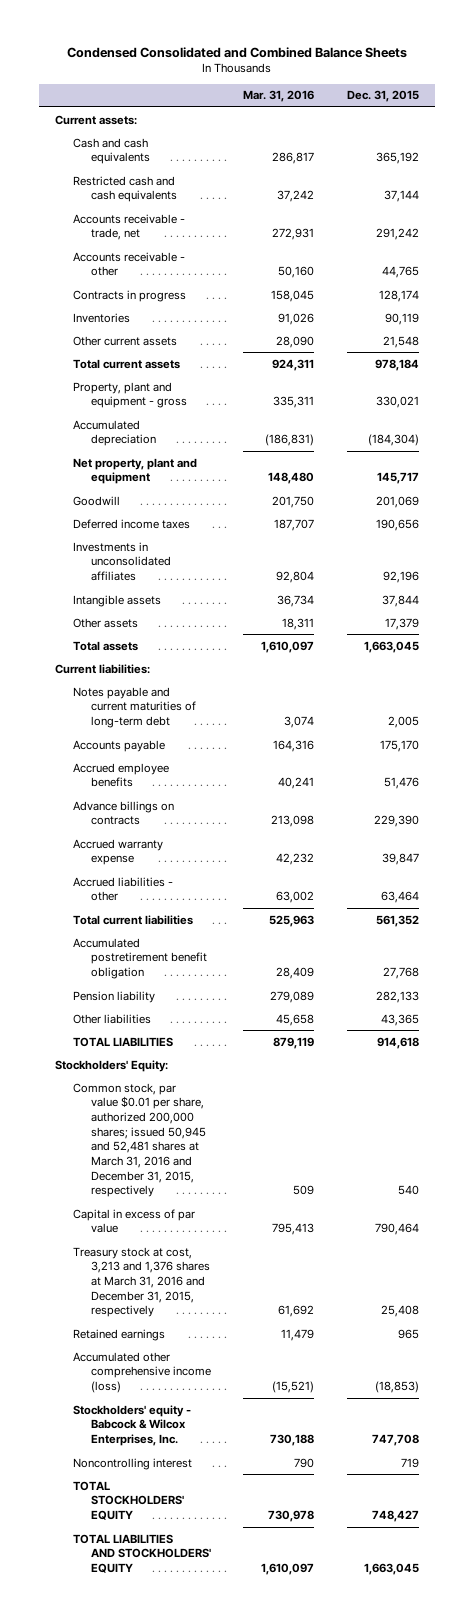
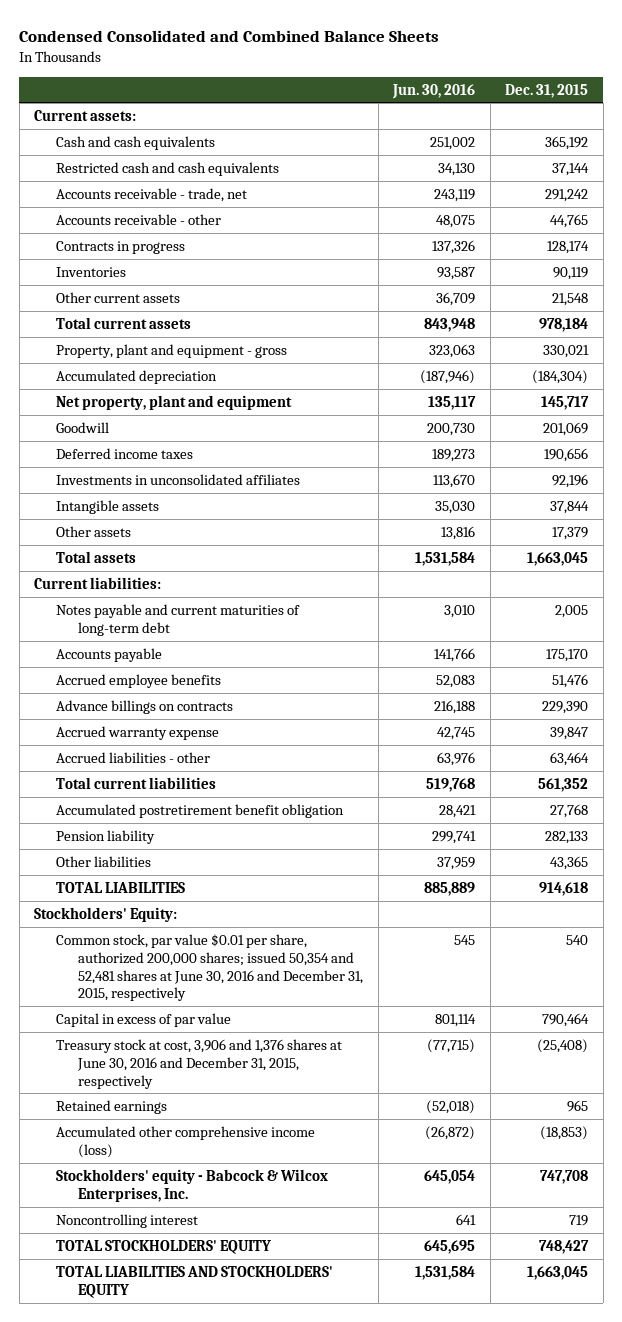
[243,90,315,103] Mar. 31, 2016 -> none
none -> [392,83,476,99] Jun. 30, 2016
[73,1082,207,1198] Common stock, par value $0.01 per share, authorized 200,000 shares; issued 50,945 and 52,481 shares at March 31, 2016 and December 31, 2015, respectively -> [56,933,364,1002] Common stock, par value $0.01 per share, authorized 200,000 shares; issued 50,354 and 52,481 shares at June 30, 2016 and December 31, 2015, respectively
[73,1246,211,1318] Treasury stock at cost, 3,213 and 1,376 shares at March 31, 2016 and December 31, 2015, respectively -> [56,1038,343,1089] Treasury stock at cost, 3,906 and 1,376 shares at June 30, 2016 and December 31, 2015, respectively
[380,1305,419,1318] 25,408 -> [537,1038,589,1053] (25,408)

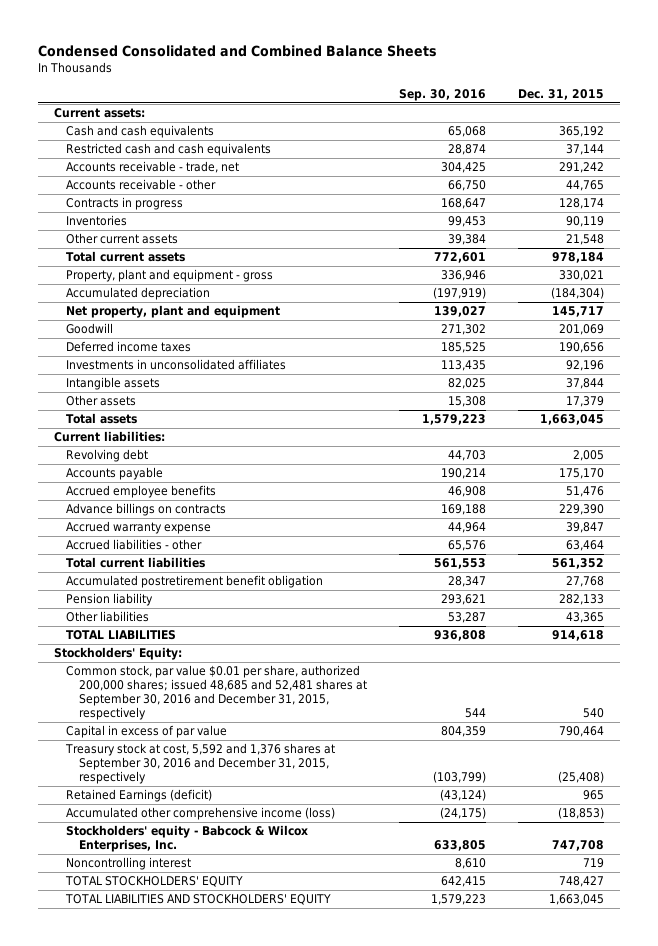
[392,83,476,99] Jun. 30, 2016 -> none
none -> [398,88,486,101] Sep. 30, 2016
[56,603,301,636] Notes payable and current maturities of long-term debt -> [66,449,149,463] Revolving debt
[56,933,364,1002] Common stock, par value $0.01 per share, authorized 200,000 shares; issued 50,354 and 52,481 shares at June 30, 2016 and December 31, 2015, respectively -> [66,665,367,720] Common stock, par value $0.01 per share, authorized 200,000 shares; issued 48,685 and 52,481 shares at September 30, 2016 and December 31, 2015, respectively
[56,1038,343,1089] Treasury stock at cost, 3,906 and 1,376 shares at June 30, 2016 and December 31, 2015, respectively -> [65,743,336,785] Treasury stock at cost, 5,592 and 1,376 shares at September 30, 2016 and December 31, 2015, respectively
[56,1099,168,1114] Retained earnings -> [66,789,213,803] Retained Earnings (deficit)

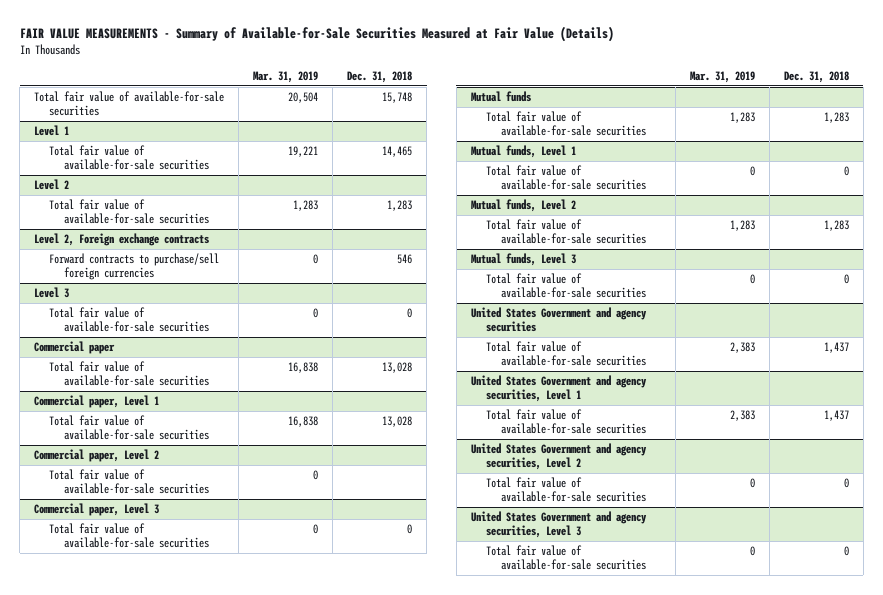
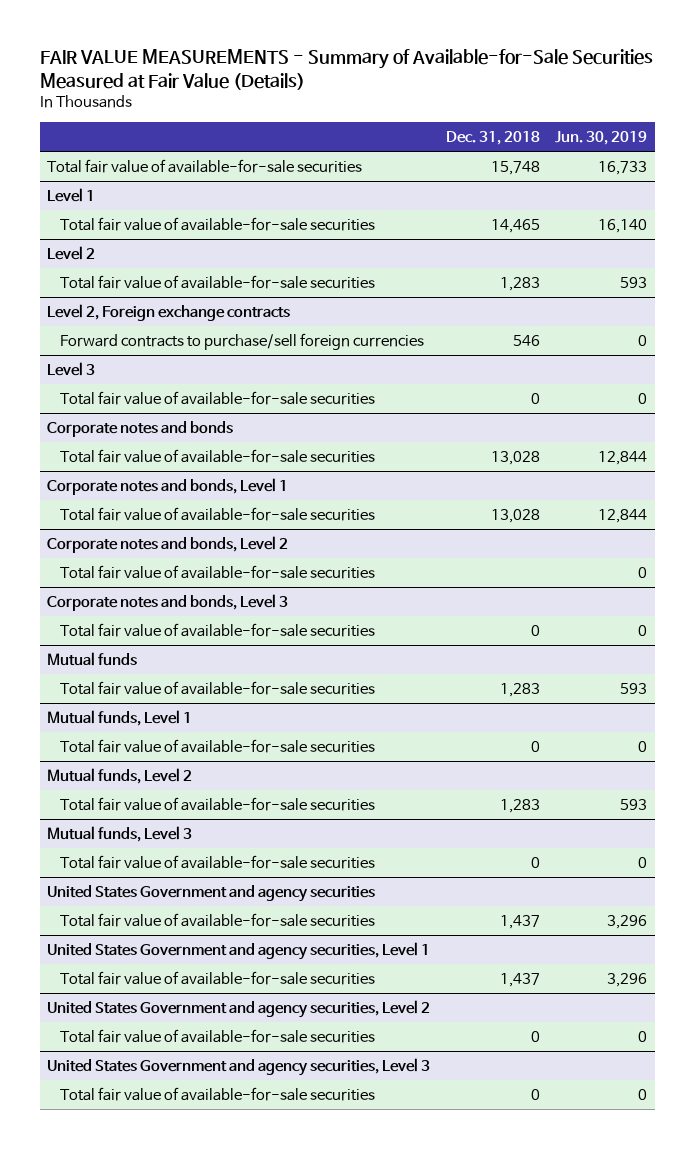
[253,70,319,83] Mar. 31, 2019 -> none
none -> [555,131,648,146] Jun. 30, 2019
[34,340,116,354] Commercial paper -> [47,421,234,438] Corporate notes and bonds
[34,394,160,408] Commercial paper, Level 1 -> none
none -> [47,478,289,496] Corporate notes and bonds, Level 1
[34,448,160,462] Commercial paper, Level 2 -> none
none -> [47,536,289,554] Corporate notes and bonds, Level 2
[34,502,160,516] Commercial paper, Level 3 -> none
none -> [47,594,289,612] Corporate notes and bonds, Level 3

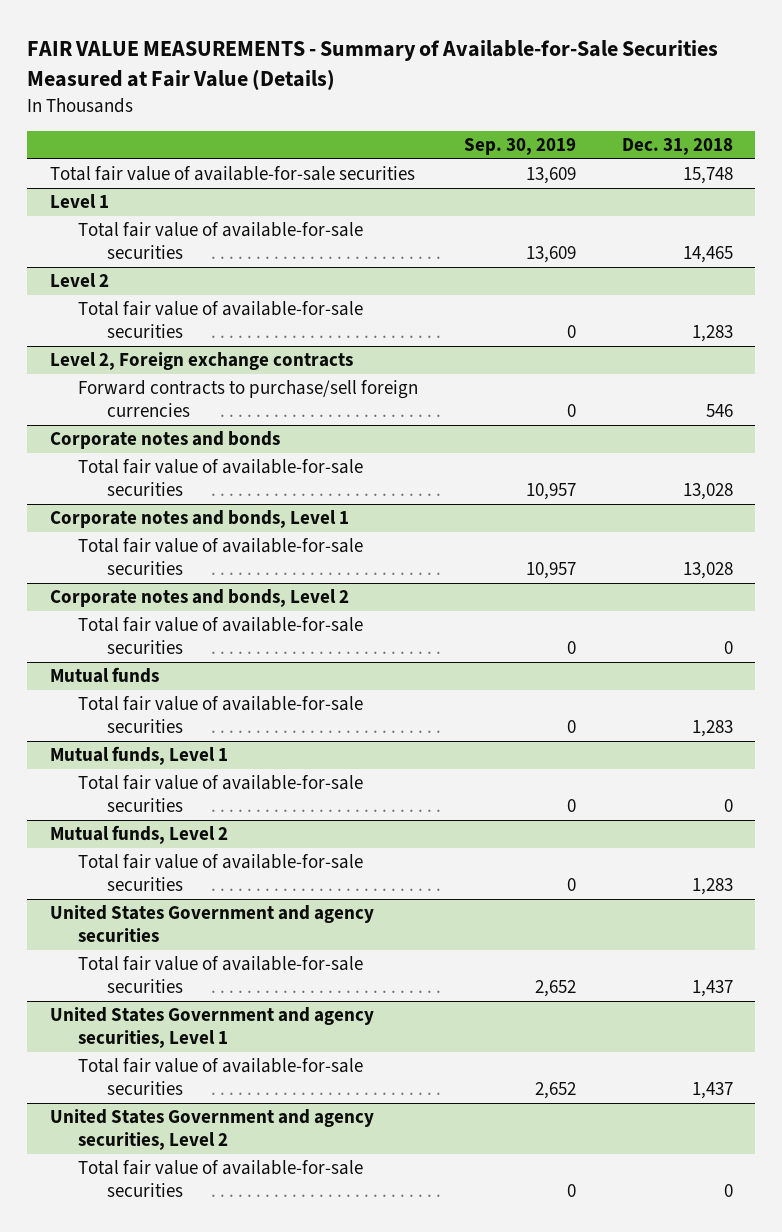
[555,131,648,146] Jun. 30, 2019 -> none
none -> [463,137,576,155] Sep. 30, 2019
[47,362,96,377] Level 3 -> none
[60,391,376,406] Total fair value of available-for-sale securities -> none
[60,565,376,580] Total fair value of available-for-sale securities -> none
[47,594,289,612] Corporate notes and bonds, Level 3 -> none
[47,826,193,843] Mutual funds, Level 3 -> none
[60,855,376,870] Total fair value of available-for-sale securities -> none
[47,1058,431,1077] United States Government and agency securities, Level 3 -> none
[60,1087,376,1102] Total fair value of available-for-sale securities -> none

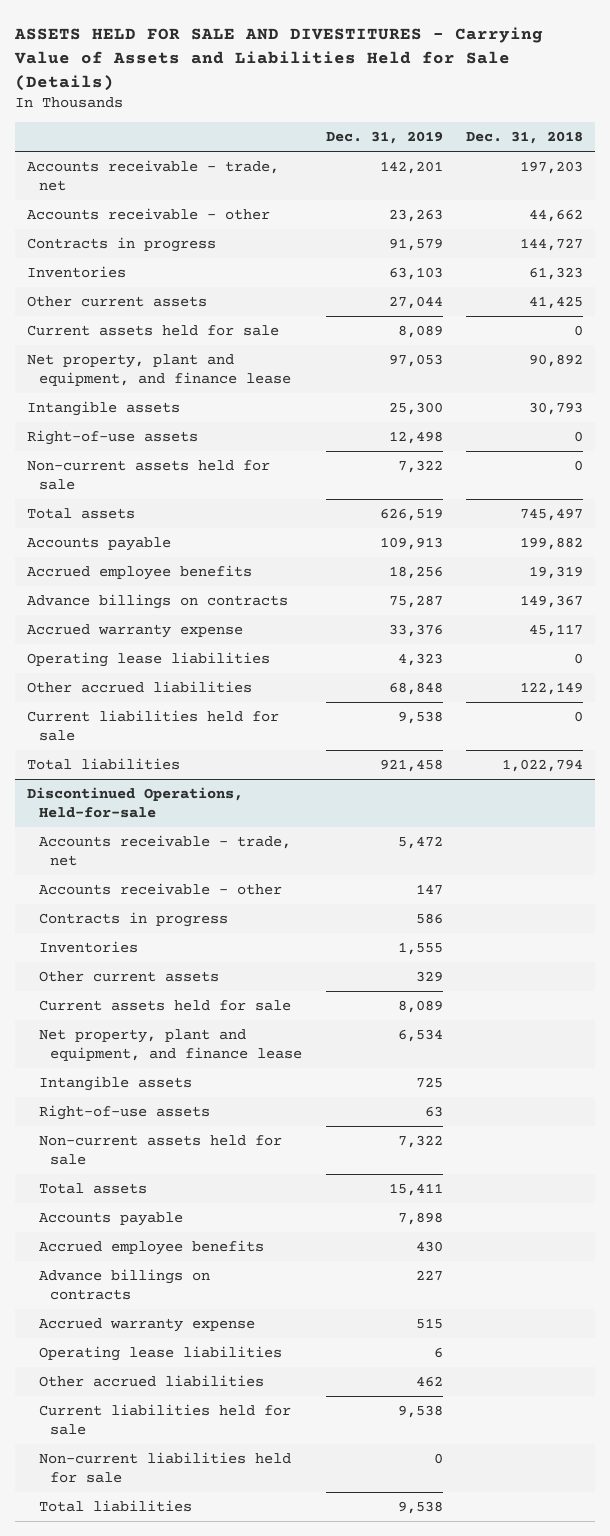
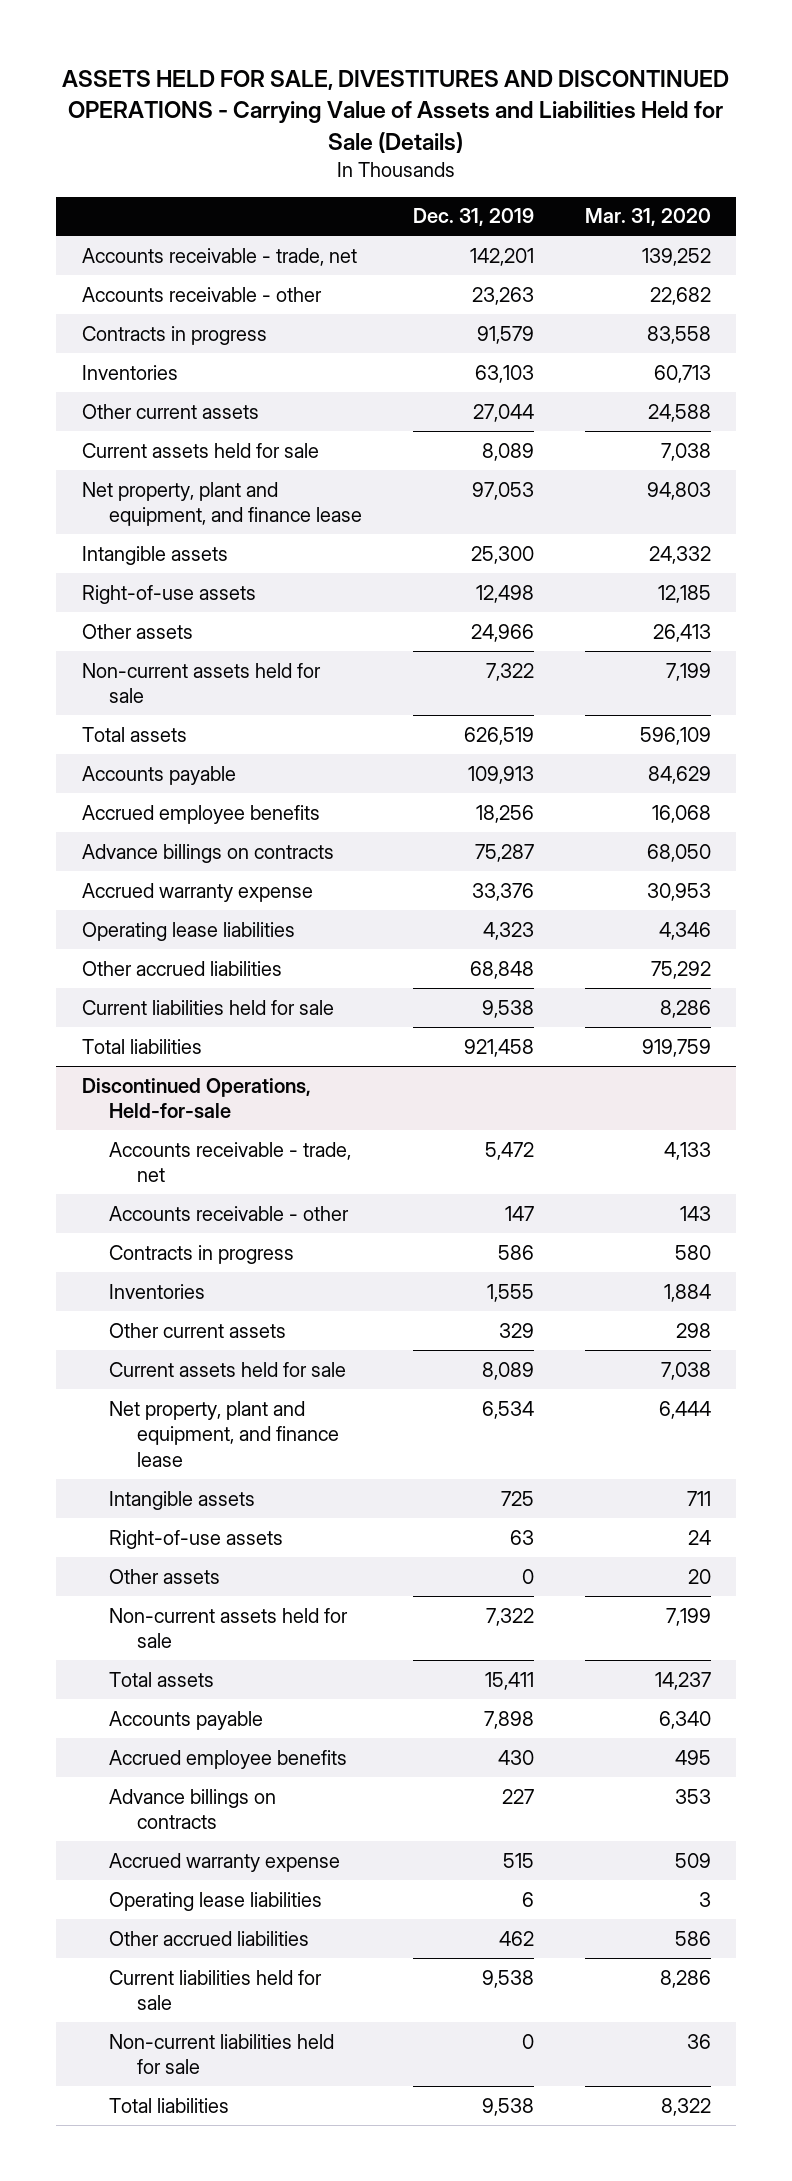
[14,27,544,91] ASSETS HELD FOR SALE AND DIVESTITURES - Carrying Value of Assets and Liabilities Held for Sale (Details) -> [62,70,730,153] ASSETS HELD FOR SALE, DIVESTITURES AND DISCONTINUED OPERATIONS - Carrying Value of Assets and Liabilities Held for Sale (Details)
[465,131,583,145] Dec. 31, 2018 -> none
none -> [584,208,711,227] Mar. 31, 2020
none -> [81,623,193,639] Other assets
none -> [109,1568,221,1584] Other assets

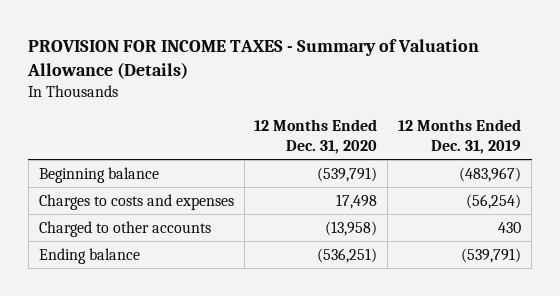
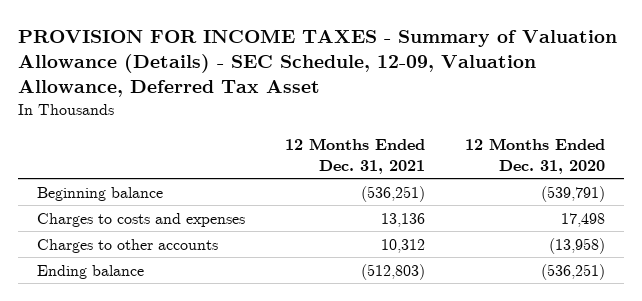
[27,39,480,80] PROVISION FOR INCOME TAXES - Summary of Valuation Allowance (Details) -> [17,28,617,98] PROVISION FOR INCOME TAXES - Summary of Valuation Allowance (Details) - SEC Schedule, 12-09, Valuation Allowance, Deferred Tax Asset
[398,119,522,154] 12 Months Ended Dec. 31, 2019 -> none
none -> [284,138,425,174] 12 Months Ended Dec. 31, 2021
[38,220,211,237] Charged to other accounts -> [37,238,219,253] Charges to other accounts

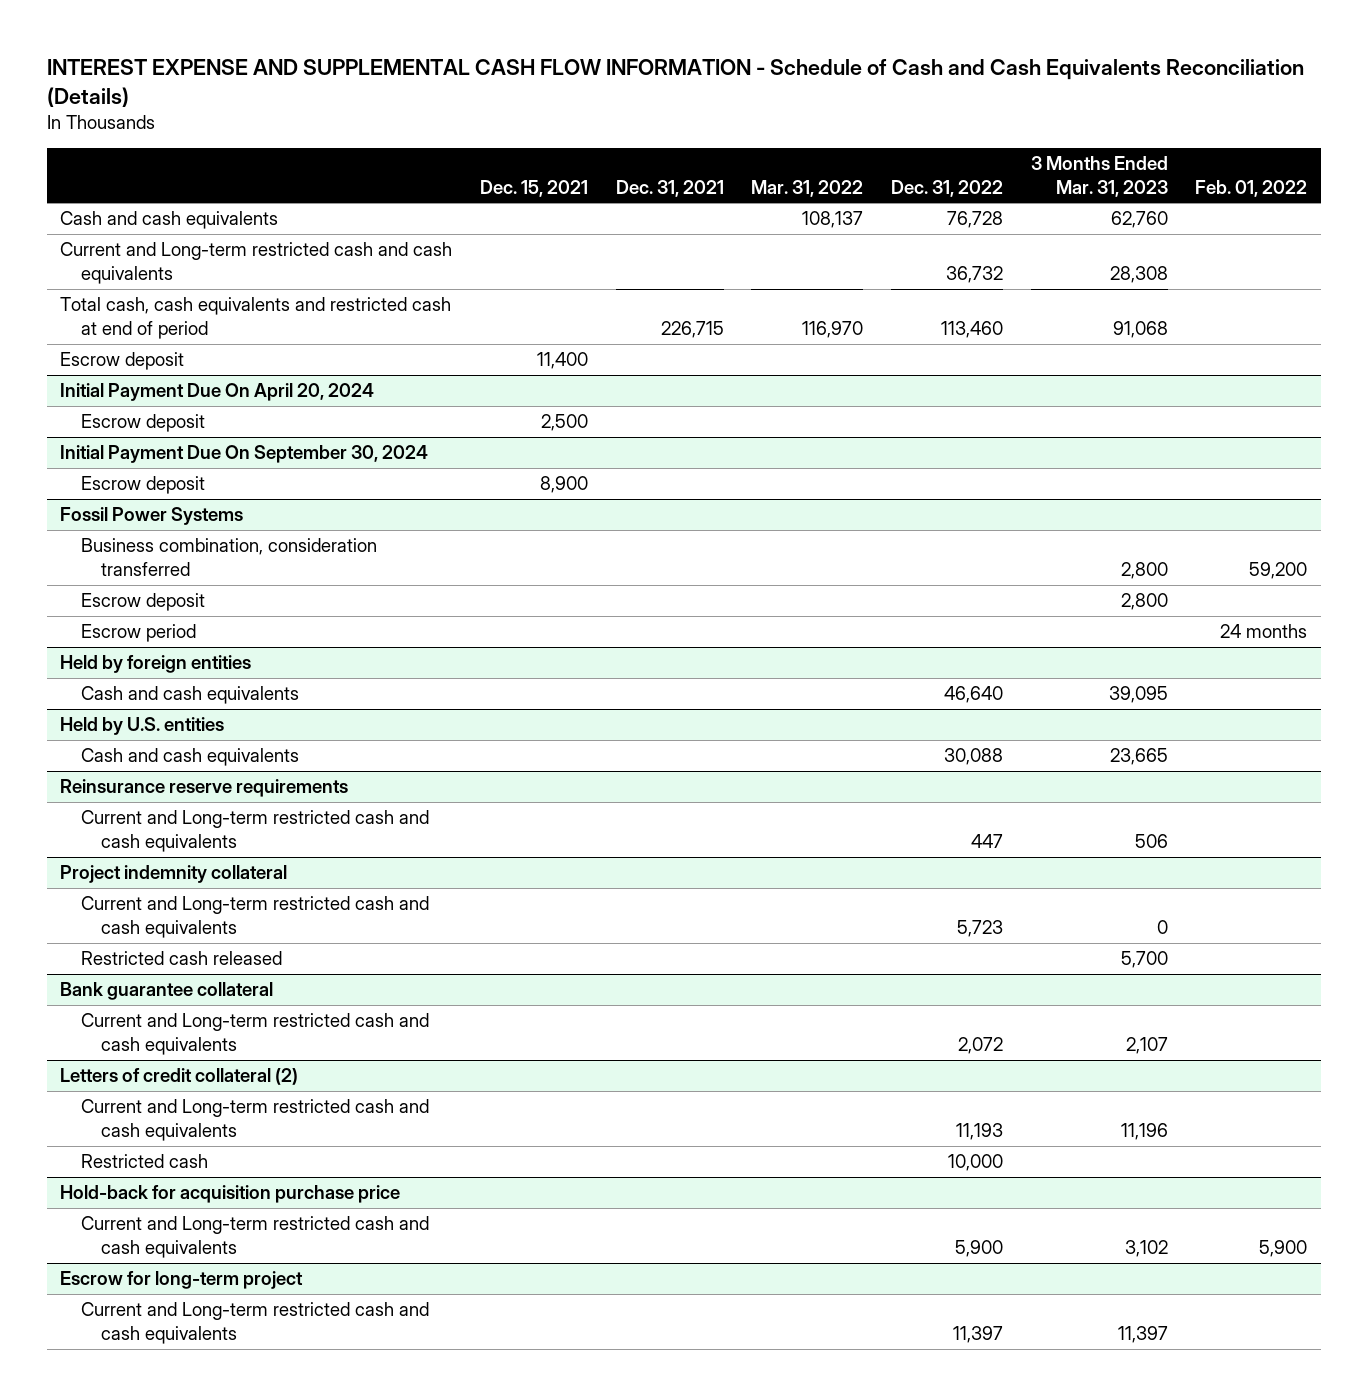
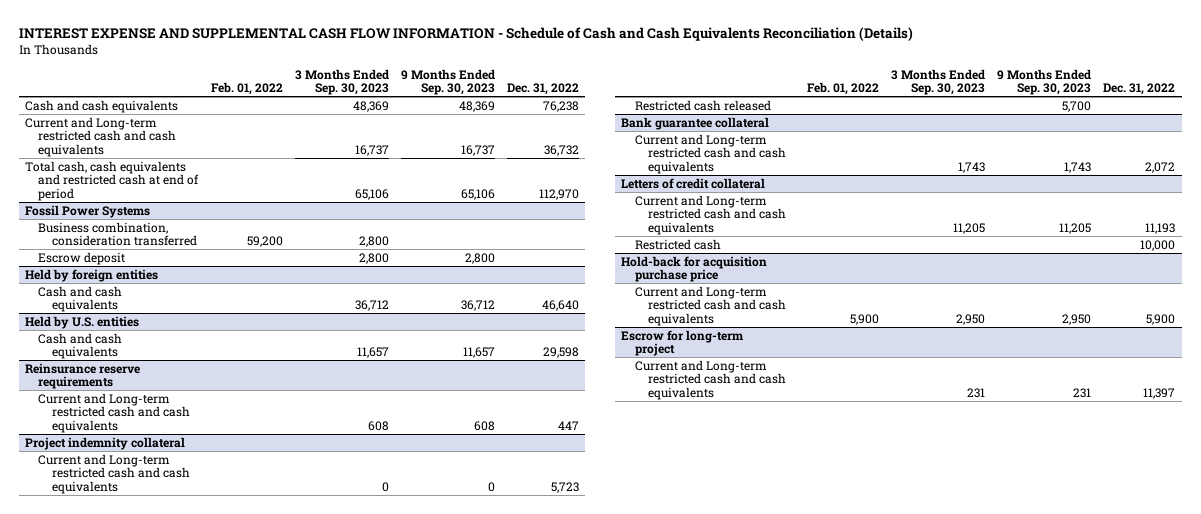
[480,179,589,197] Dec. 15, 2021 -> none
[615,179,724,197] Dec. 31, 2021 -> none
[751,179,864,197] Mar. 31, 2022 -> none
[1030,155,1168,197] 3 Months Ended Mar. 31, 2023 -> none
none -> [294,68,389,96] 3 Months Ended Sep. 30, 2023
none -> [401,68,496,96] 9 Months Ended Sep. 30, 2023
[947,211,1004,229] 76,728 -> [543,100,580,112] 76,238
[60,352,185,371] Escrow deposit -> none
[60,383,375,402] Initial Payment Due On April 20, 2024 -> none
[80,414,205,433] Escrow deposit -> none
[60,445,429,464] Initial Payment Due On September 30, 2024 -> none
[80,476,205,495] Escrow deposit -> none
[941,321,1004,339] 113,460 -> [539,189,580,201] 112,970
[80,624,196,643] Escrow period -> none
[944,748,1004,766] 30,088 -> [543,347,580,359] 29,598
[60,1068,299,1086] Letters of credit collateral (2) -> [621,177,766,189] Letters of credit collateral

